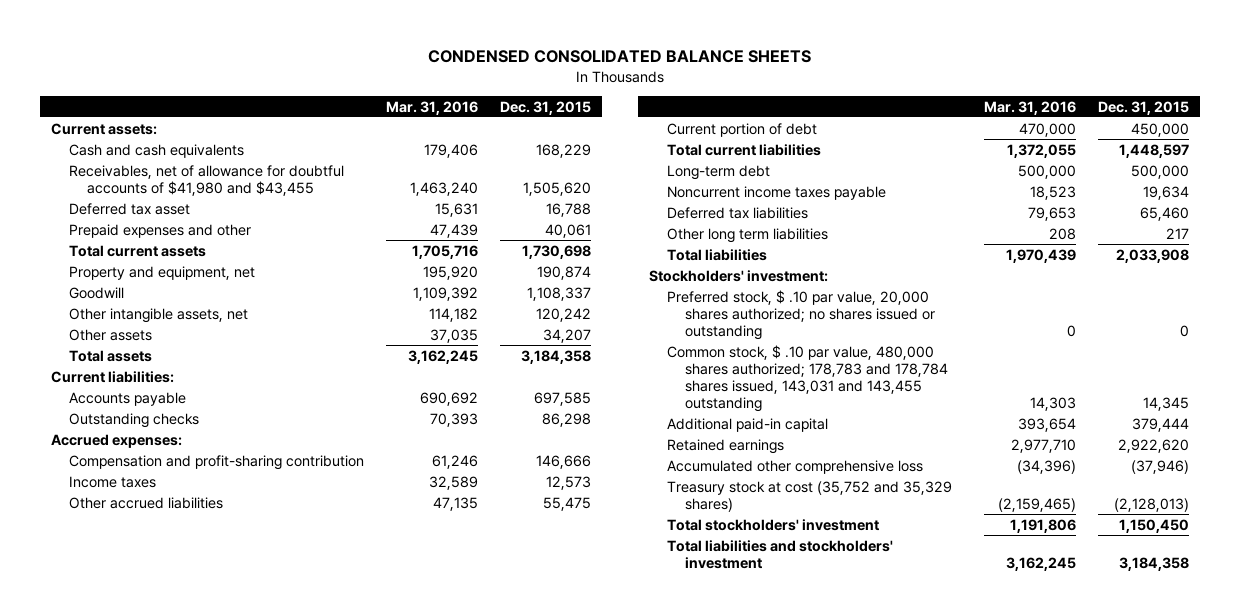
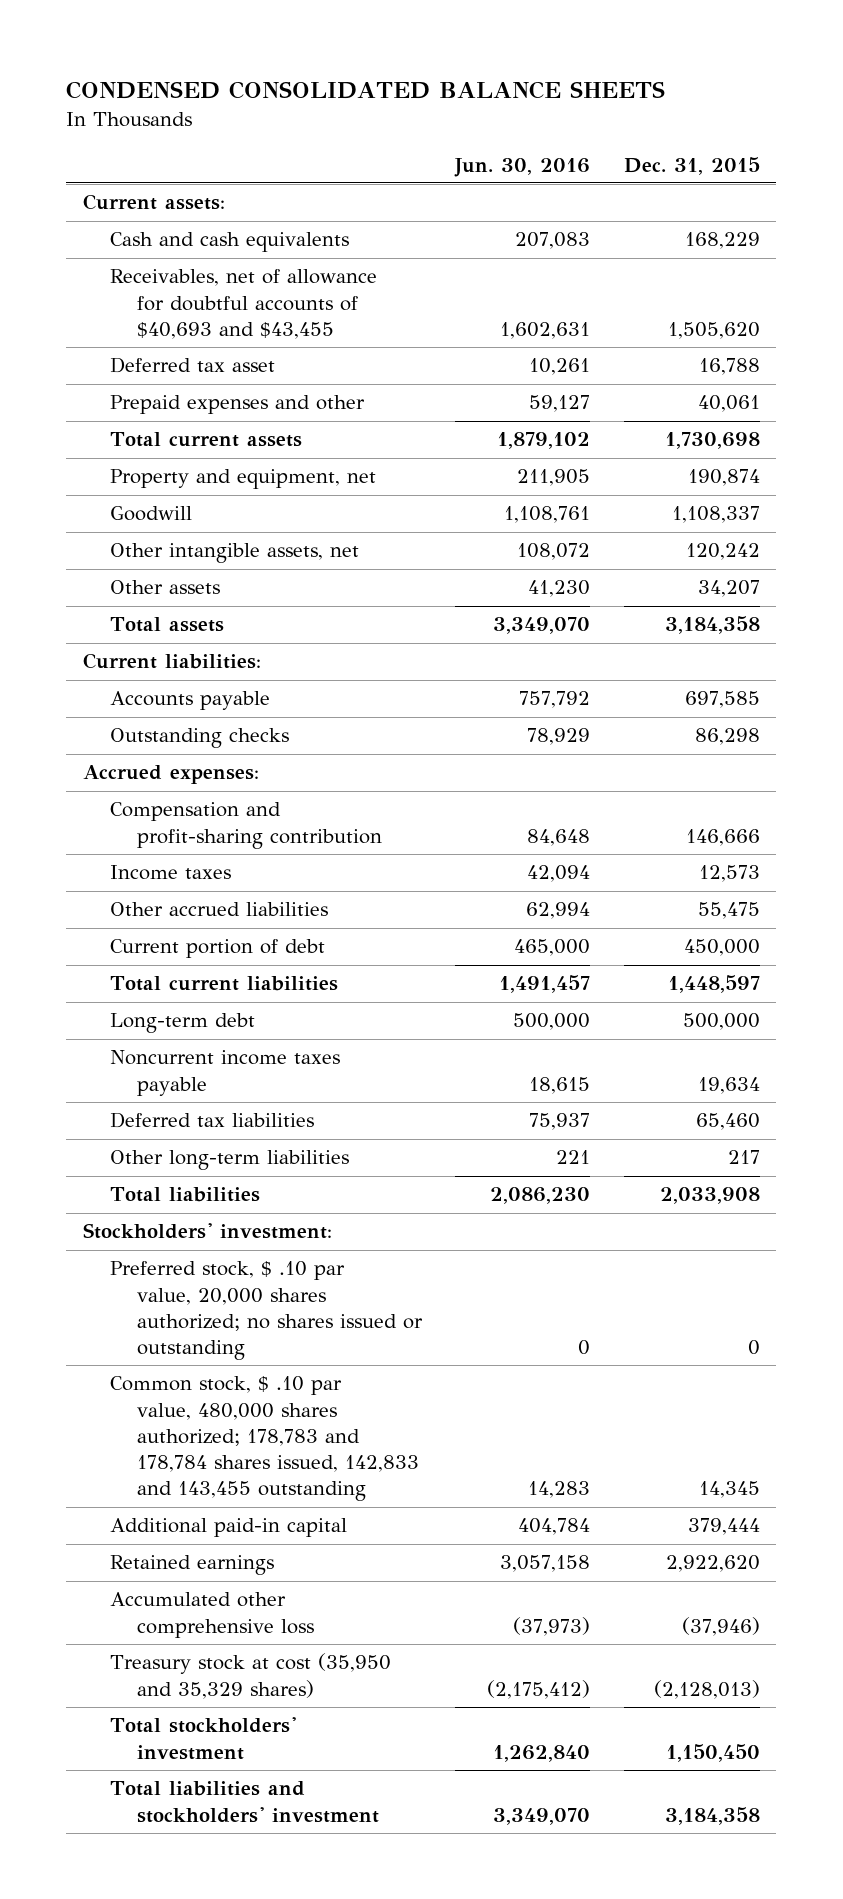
[385,100,478,115] Mar. 31, 2016 -> none
none -> [454,157,591,177] Jun. 30, 2016
[68,164,344,196] Receivables, net of allowance for doubtful accounts of $41,980 and $43,455 -> [109,269,377,339] Receivables, net of allowance for doubtful accounts of $40,693 and $43,455
[666,227,828,243] Other long term liabilities -> [109,1150,349,1171] Other long-term liabilities
[666,344,948,412] Common stock, $ .10 par value, 480,000 shares authorized; 178,783 and 178,784 shares issued, 143,031 and 143,455 outstanding -> [109,1376,419,1502] Common stock, $ .10 par value, 480,000 shares authorized; 178,783 and 178,784 shares issued, 142,833 and 143,455 outstanding
[666,480,952,512] Treasury stock at cost (35,752 and 35,329 shares) -> [109,1653,391,1699] Treasury stock at cost (35,950 and 35,329 shares)

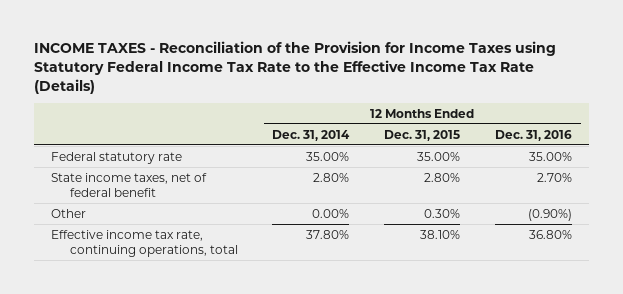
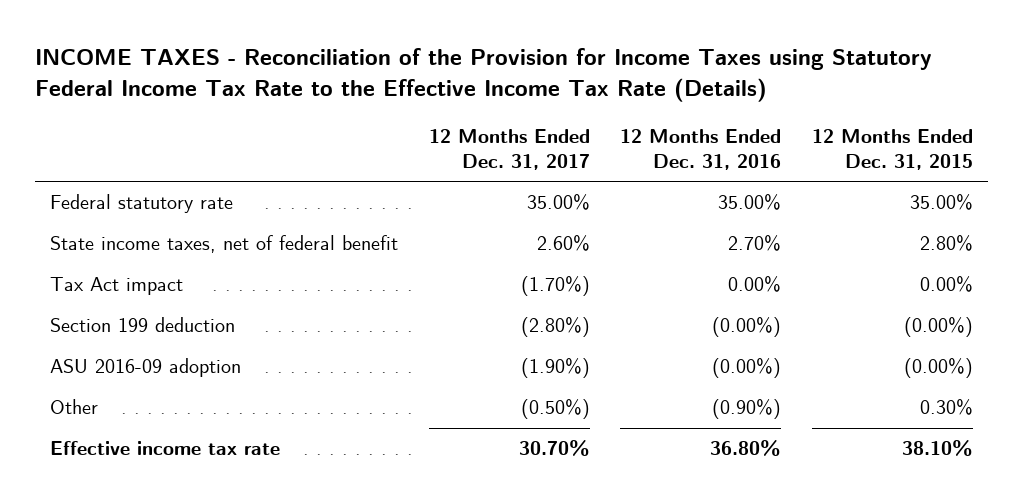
[272,129,351,141] Dec. 31, 2014 -> none
none -> [428,128,590,170] 12 Months Ended Dec. 31, 2017
none -> [49,277,183,296] Tax Act impact
none -> [49,317,235,333] Section 199 deduction
none -> [49,358,241,378] ASU 2016-09 adoption
[51,229,238,257] Effective income tax rate, continuing operations, total -> [49,441,280,456] Effective income tax rate

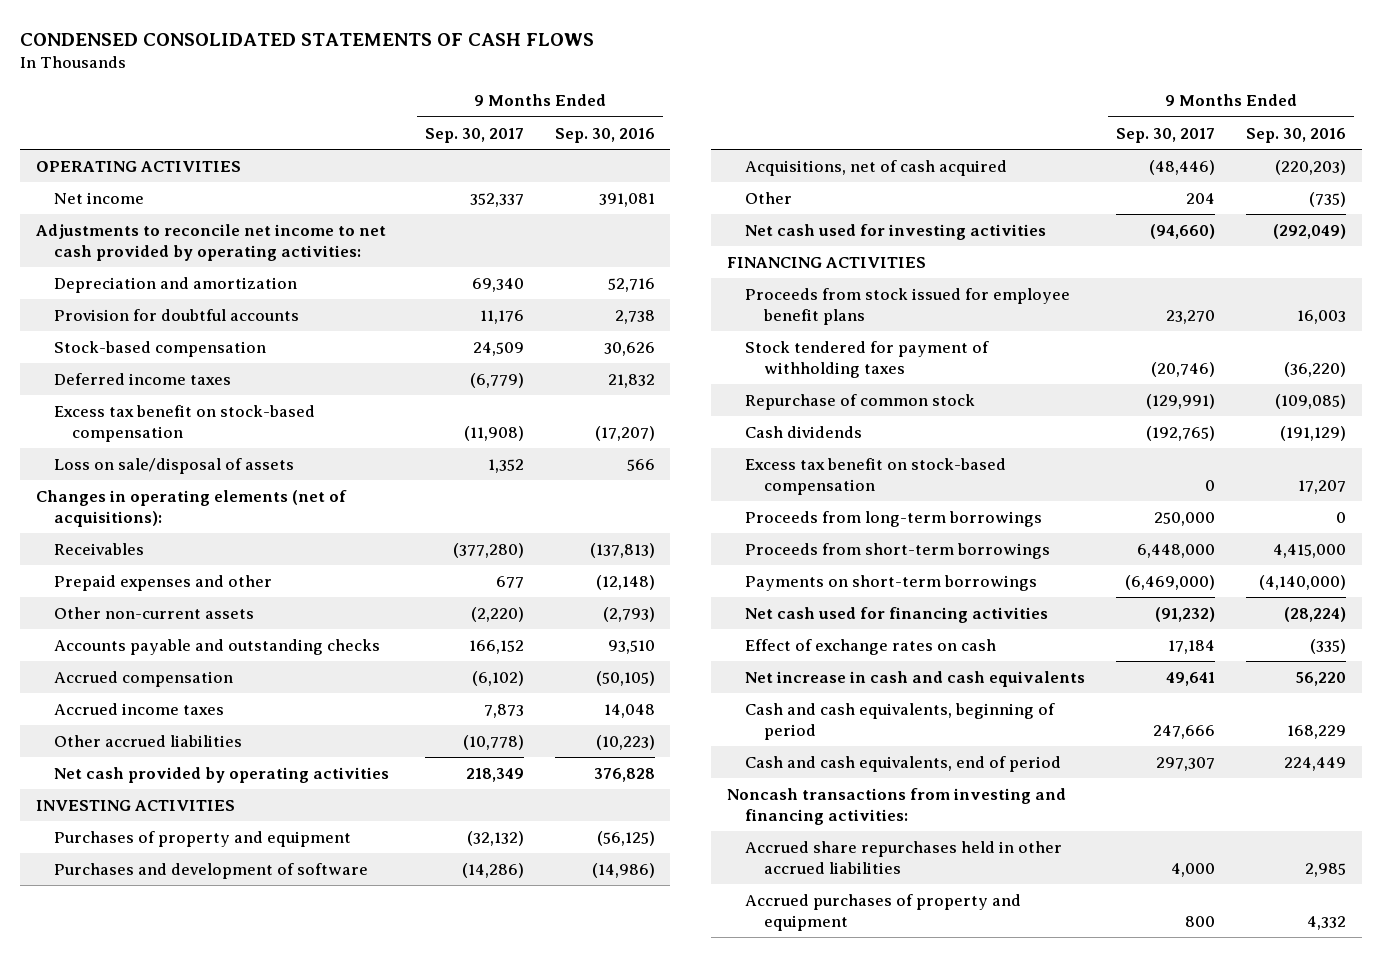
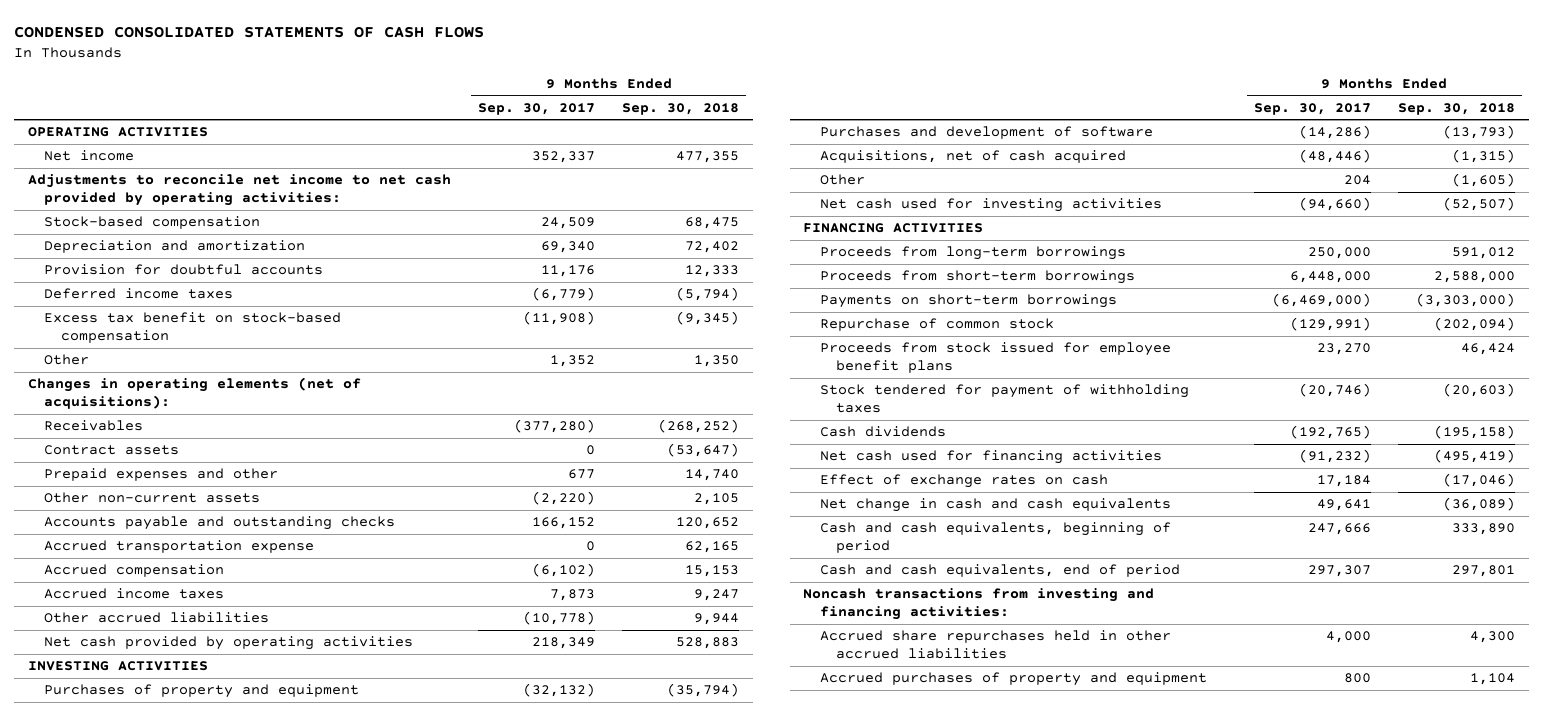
[554,127,655,143] Sep. 30, 2016 -> none
none -> [622,102,740,115] Sep. 30, 2018
[53,340,266,357] Stock-based compensation -> [44,216,261,230] Stock-based compensation
[53,457,294,474] Loss on sale/disposal of assets -> [44,354,90,366] Other
none -> [44,445,180,456] Contract assets
none -> [44,540,315,554] Accrued transportation expense
[745,457,1007,495] Excess tax benefit on stock-based compensation -> none
[745,393,976,410] Repurchase of common stock -> [819,318,1054,332] Repurchase of common stock
[745,287,1071,325] Proceeds from stock issued for employee benefit plans -> [819,342,1171,374] Proceeds from stock issued for employee benefit plans
[745,340,990,378] Stock tendered for payment of withholding taxes -> [819,384,1189,414] Stock tendered for payment of withholding taxes
[745,425,863,438] Cash dividends -> [819,426,946,438] Cash dividends
[745,670,1086,687] Net increase in cash and cash equivalents -> [819,498,1171,513] Net change in cash and cash equivalents

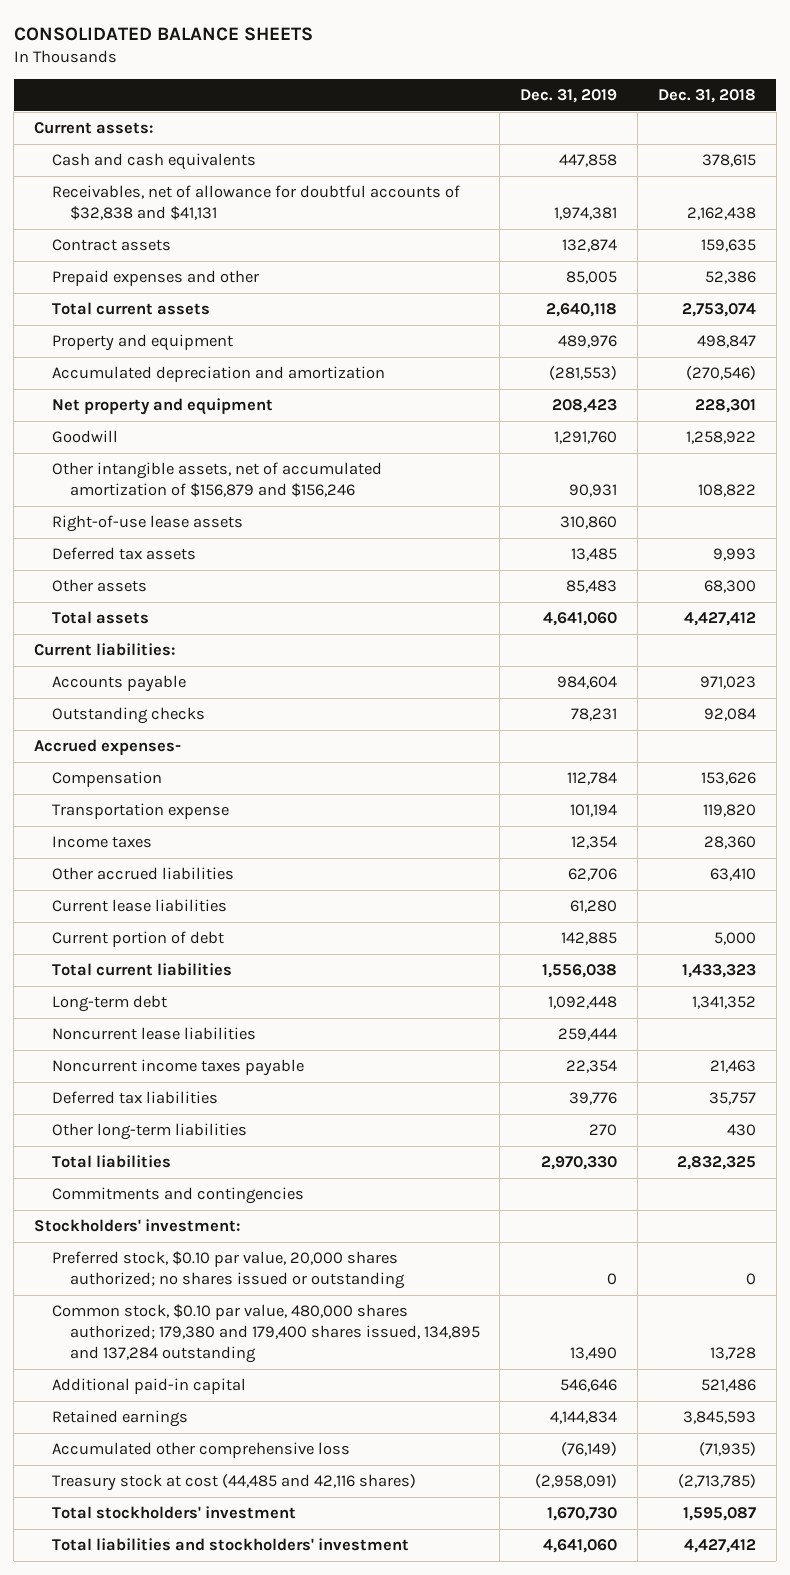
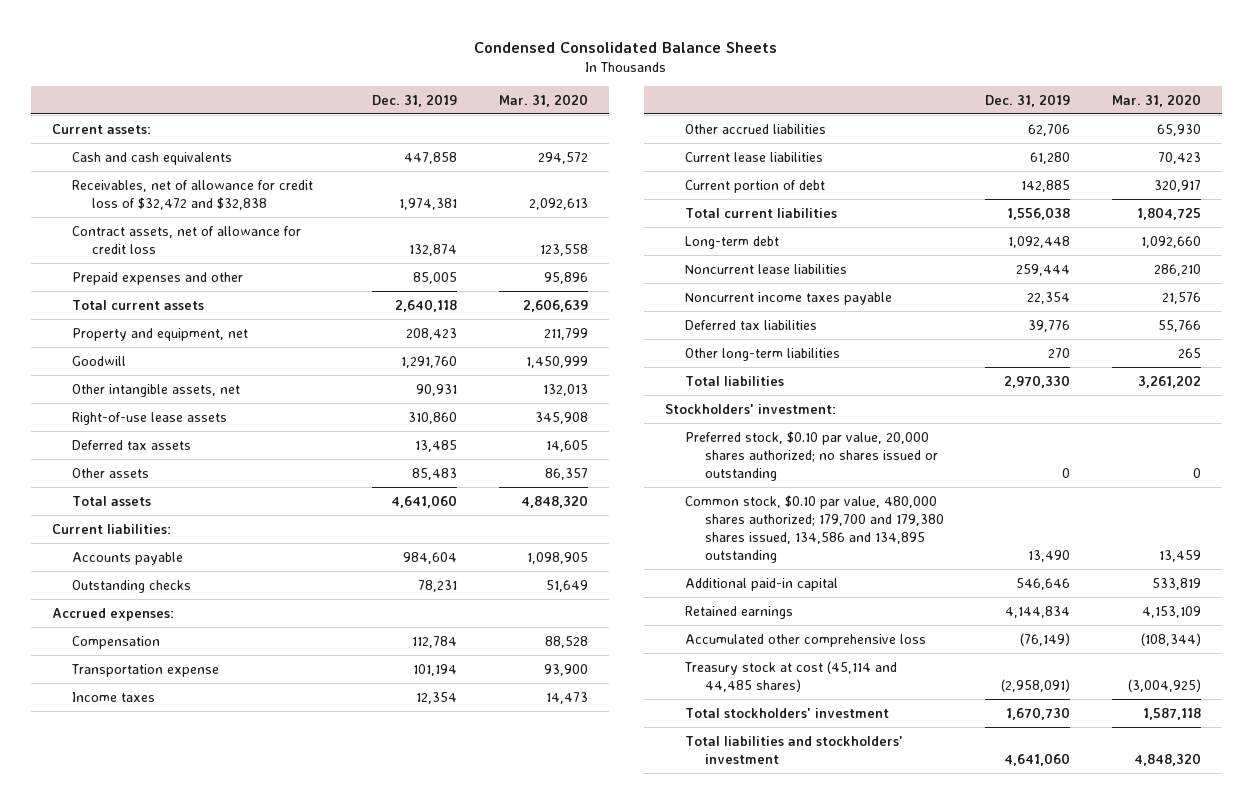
[13,26,313,41] CONSOLIDATED BALANCE SHEETS -> [474,41,778,53] Condensed Consolidated Balance Sheets
[658,89,757,104] Dec. 31, 2018 -> none
none -> [498,93,588,107] Mar. 31, 2020
[51,185,460,221] Receivables, net of allowance for doubtful accounts of $32,838 and $41,131 -> [71,179,313,210] Receivables, net of allowance for credit loss of $32,472 and $32,838
[51,239,171,252] Contract assets -> [71,225,301,254] Contract assets, net of allowance for credit loss
[51,334,233,352] Property and equipment -> none
[51,366,385,383] Accumulated depreciation and amortization -> none
[51,398,273,416] Net property and equipment -> [71,327,248,341] Property and equipment, net
[51,462,382,498] Other intangible assets, net of accumulated amortization of $156,879 and $156,246 -> [71,383,240,397] Other intangible assets, net
[34,739,182,756] Accrued expenses- -> [51,607,174,621] Accrued expenses:
[51,1187,304,1205] Commitments and contingencies -> none
[51,1304,480,1363] Common stock, $0.10 par value, 480,000 shares authorized; 179,380 and 179,400 shares issued, 134,895 and 137,284 outstanding -> [684,494,944,563] Common stock, $0.10 par value, 480,000 shares authorized; 179,700 and 179,380 shares issued, 134,586 and 134,895 outstanding
[51,1474,416,1492] Treasury stock at cost (44,485 and 42,116 shares) -> [683,660,897,692] Treasury stock at cost (45,114 and 44,485 shares)

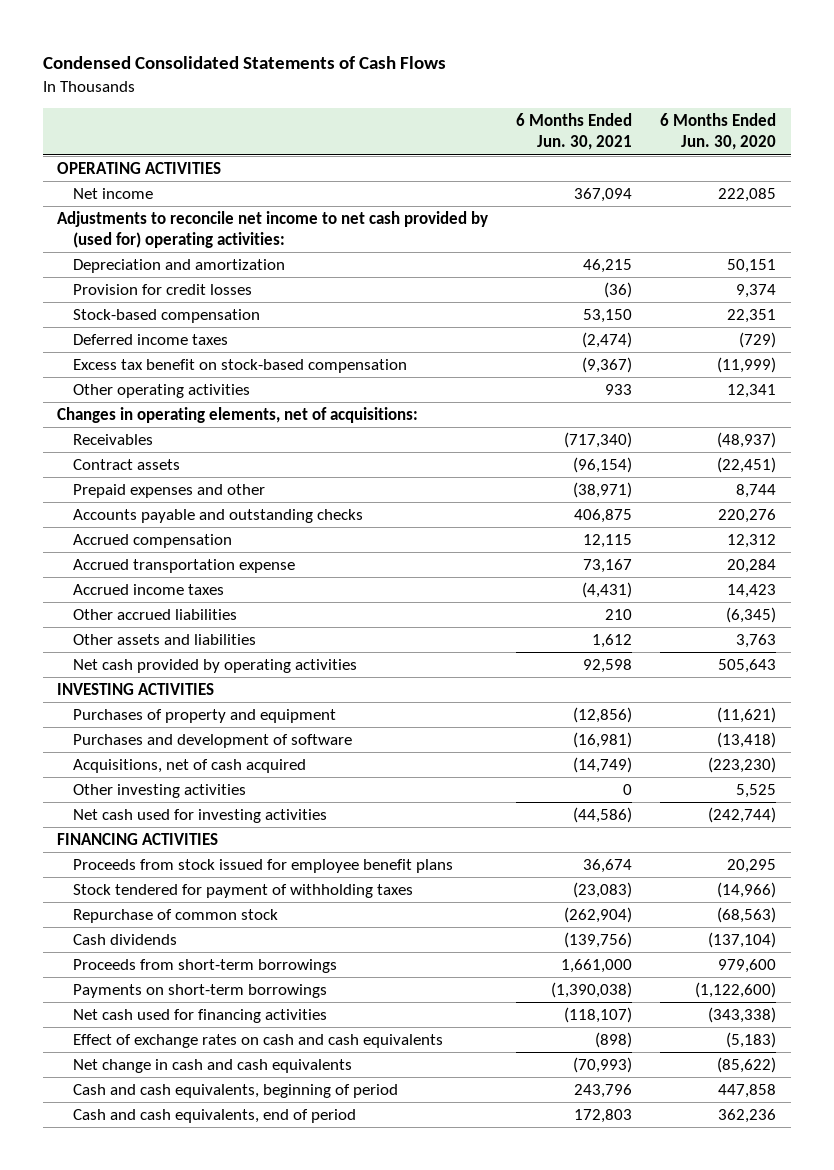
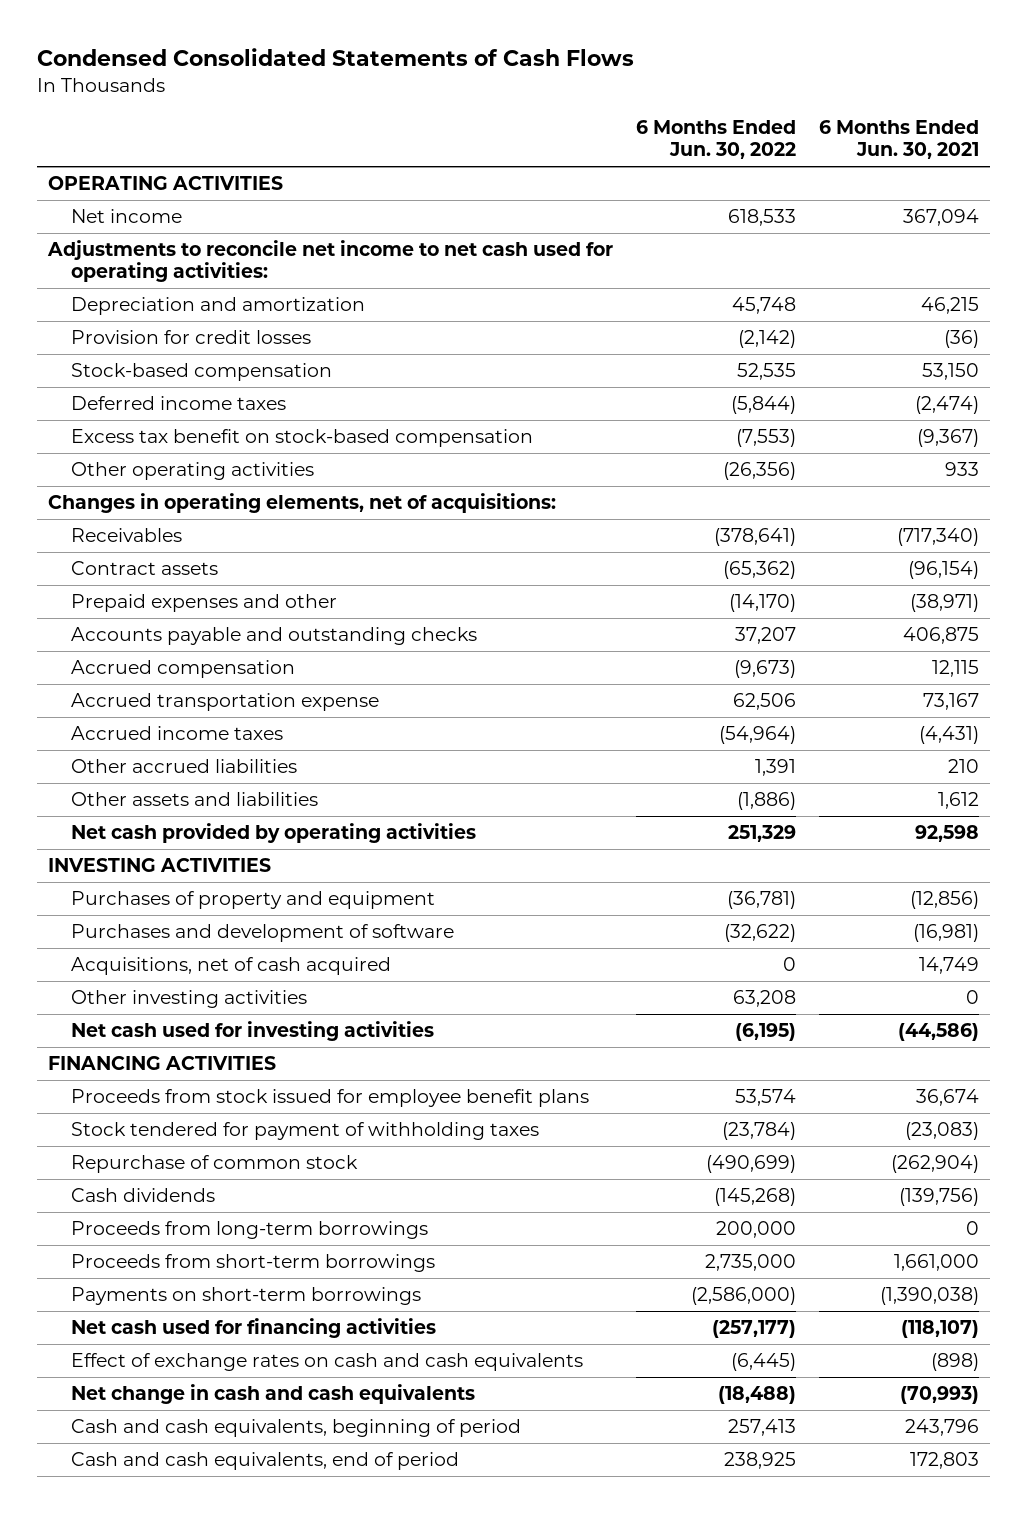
[660,113,777,151] 6 Months Ended Jun. 30, 2020 -> none
none -> [636,120,797,160] 6 Months Ended Jun. 30, 2022
[57,211,489,249] Adjustments to reconcile net income to net cash provided by (used for) operating activities: -> [47,240,614,283] Adjustments to reconcile net income to net cash used for operating activities:
[573,757,633,774] (14,749) -> [918,957,979,975] 14,749
none -> [70,1221,428,1240] Proceeds from long-term borrowings

